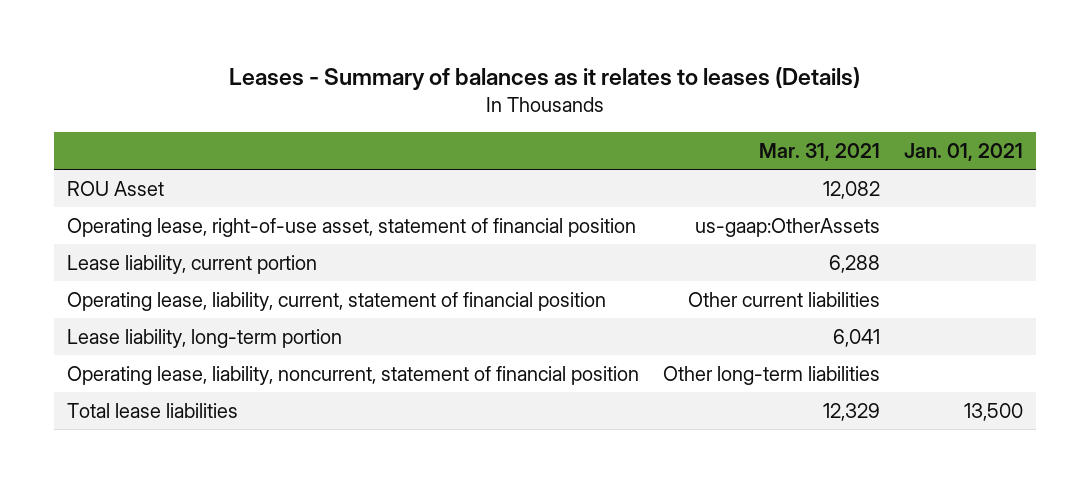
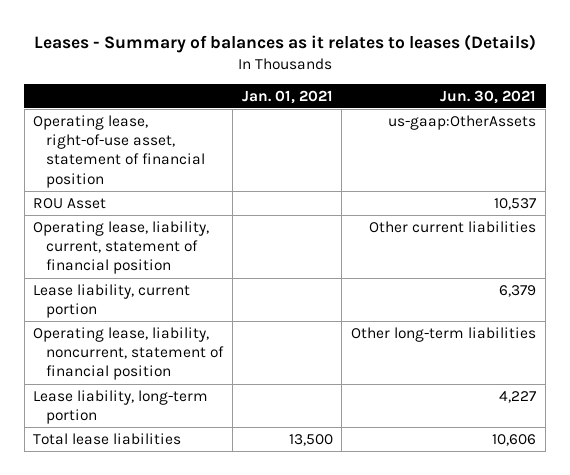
[758,143,880,162] Mar. 31, 2021 -> none
none -> [440,89,537,104] Jun. 30, 2021
[66,180,164,196] ROU Asset -> [33,197,107,209] ROU Asset
[66,254,317,274] Lease liability, current portion -> [33,283,191,319] Lease liability, current portion
[66,328,342,348] Lease liability, long-term portion -> [33,389,209,425] Lease liability, long-term portion

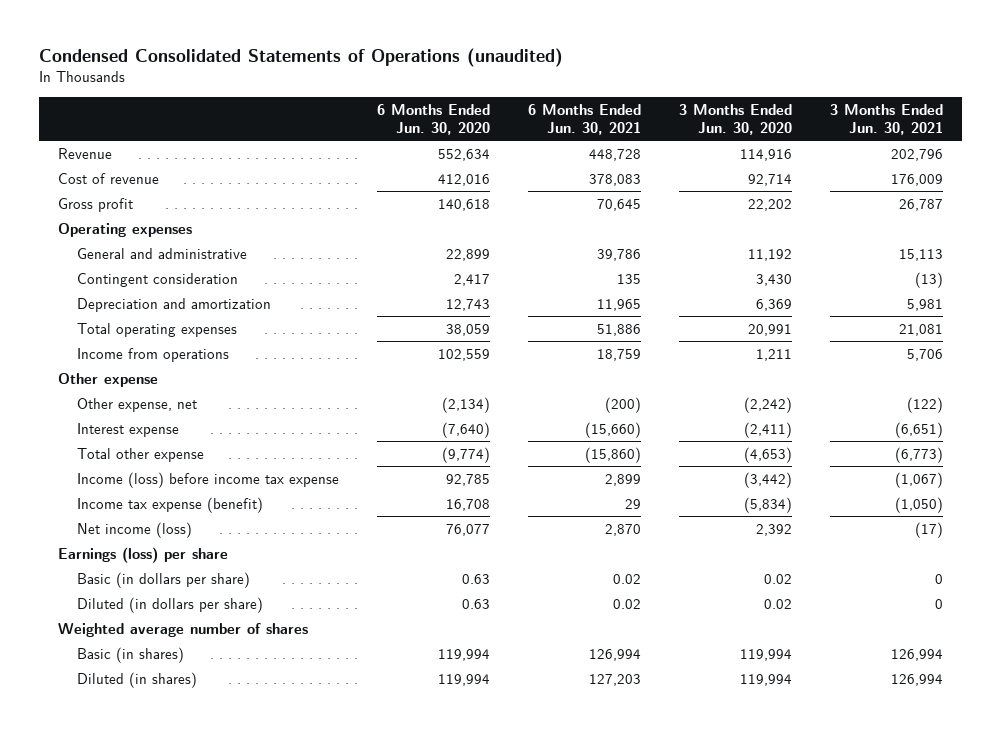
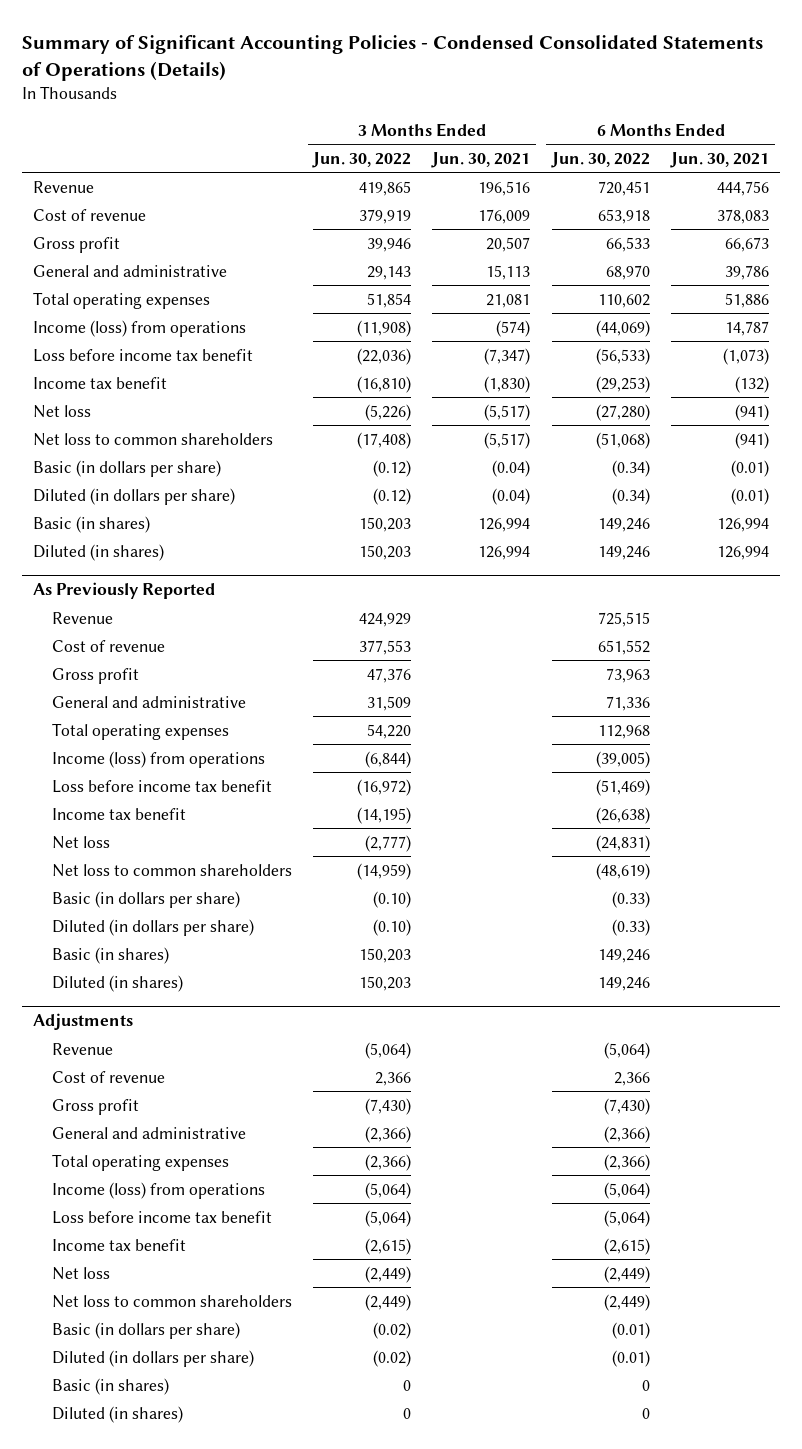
[38,48,563,68] Condensed Consolidated Statements of Operations (unaudited) -> [22,35,764,82] Summary of Significant Accounting Policies - Condensed Consolidated Statements of Operations (Details)
[377,104,491,136] 6 Months Ended Jun. 30, 2020 -> none
[678,104,792,136] 3 Months Ended Jun. 30, 2020 -> none
none -> [311,152,411,169] Jun. 30, 2022
none -> [550,152,650,169] Jun. 30, 2022
[589,148,642,161] 448,728 -> [717,180,770,196] 444,756
[890,148,943,161] 202,796 -> [478,180,531,196] 196,516
[57,222,192,237] Operating expenses -> none
[597,198,642,211] 70,645 -> [725,236,770,252] 66,673
[898,198,943,211] 26,787 -> [486,236,531,252] 20,507
[77,272,239,287] Contingent consideration -> none
[77,297,272,312] Depreciation and amortization -> none
[57,372,158,387] Other expense -> none
[77,397,198,412] Other expense, net -> none
[77,422,180,437] Interest expense -> none
[77,447,205,462] Total other expense -> none
[57,546,228,563] Earnings (loss) per share -> none
[57,622,308,637] Weighted average number of shares -> none
[77,347,230,362] Income from operations -> [33,319,247,337] Income (loss) from operations
[597,348,642,361] 18,759 -> [725,320,770,336] 14,787
[906,348,943,361] 5,706 -> [496,319,531,337] (574)
[77,471,340,488] Income (loss) before income tax expense -> [33,348,254,362] Loss before income tax benefit
[605,473,642,486] 2,899 -> [723,347,770,365] (1,073)
[894,471,943,488] (1,067) -> [484,347,531,365] (7,347)
[77,496,264,513] Income tax expense (benefit) -> [33,376,168,389] Income tax benefit
[625,498,642,509] 29 -> [735,375,770,393] (132)
[894,496,943,513] (1,050) -> [484,375,531,393] (1,830)
[77,521,193,538] Net income (loss) -> [33,404,92,418] Net loss
[605,523,642,536] 2,870 -> [735,403,770,421] (941)
[914,521,943,538] (17) -> [484,403,531,421] (5,517)
none -> [33,432,274,446] Net loss to common shareholders
[613,573,642,584] 0.02 -> [731,459,770,477] (0.01)
[934,573,943,584] 0 -> [492,459,531,477] (0.04)
[613,598,642,609] 0.02 -> [731,487,770,505] (0.01)
[934,598,943,609] 0 -> [492,487,531,505] (0.04)
[589,673,642,686] 127,203 -> [717,545,770,560] 126,994
none -> [33,582,216,600] As Previously Reported
none -> [51,611,113,624] Revenue
none -> [51,639,165,652] Cost of revenue
none -> [51,667,139,684] Gross profit
none -> [51,695,246,708] General and administrative
none -> [51,722,229,740] Total operating expenses
none -> [51,750,265,768] Income (loss) from operations
none -> [51,779,272,793] Loss before income tax benefit
none -> [51,807,186,820] Income tax benefit
none -> [51,835,110,849] Net loss
none -> [51,863,292,877] Net loss to common shareholders
none -> [51,890,240,908] Basic (in dollars per share)
none -> [51,918,254,936] Diluted (in dollars per share)
none -> [51,946,169,964] Basic (in shares)
none -> [51,974,183,992] Diluted (in shares)
none -> [33,1013,134,1031] Adjustments
none -> [51,1042,113,1055] Revenue
none -> [51,1070,165,1083] Cost of revenue
none -> [51,1098,139,1115] Gross profit
none -> [51,1126,246,1139] General and administrative
none -> [51,1153,229,1171] Total operating expenses
none -> [51,1181,265,1199] Income (loss) from operations
none -> [51,1210,272,1224] Loss before income tax benefit
none -> [51,1238,186,1251] Income tax benefit
none -> [51,1266,110,1280] Net loss
none -> [51,1294,292,1308] Net loss to common shareholders
none -> [51,1321,240,1339] Basic (in dollars per share)
none -> [51,1349,254,1367] Diluted (in dollars per share)
none -> [51,1377,169,1395] Basic (in shares)
none -> [51,1405,183,1423] Diluted (in shares)

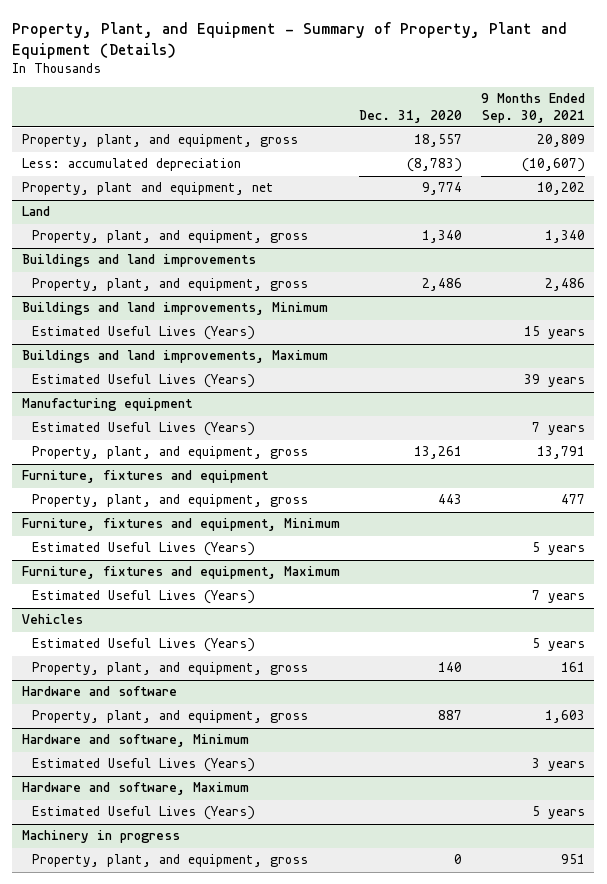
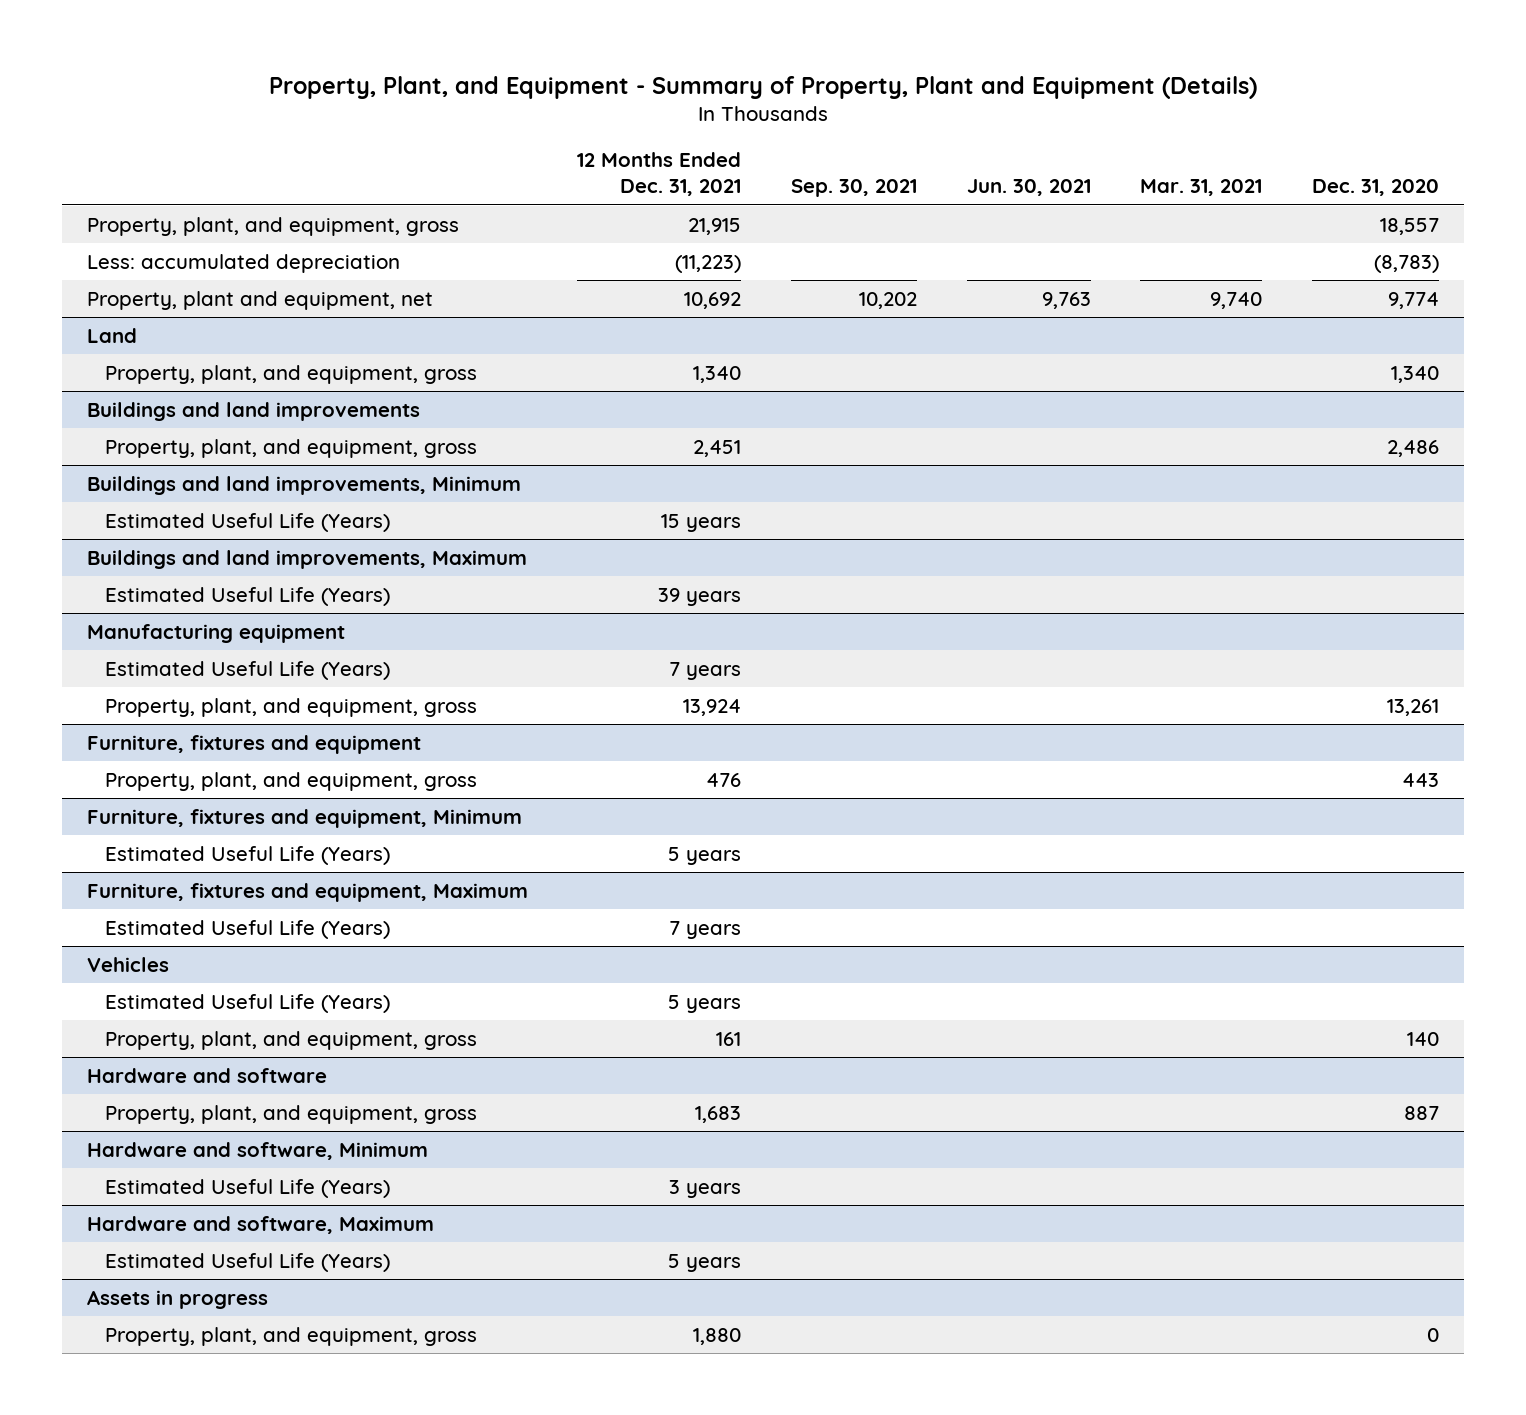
[480,93,585,123] 9 Months Ended Sep. 30, 2021 -> none
none -> [577,152,742,197] 12 Months Ended Dec. 31, 2021
none -> [791,179,918,198] Sep. 30, 2021
none -> [966,179,1091,197] Jun. 30, 2021
none -> [1140,179,1263,197] Mar. 31, 2021
[31,326,255,341] Estimated Useful Lives (Years) -> [104,512,390,532] Estimated Useful Life (Years)
[31,374,255,389] Estimated Useful Lives (Years) -> [104,586,390,606] Estimated Useful Life (Years)
[31,422,255,437] Estimated Useful Lives (Years) -> [104,660,390,680] Estimated Useful Life (Years)
[31,542,255,557] Estimated Useful Lives (Years) -> [104,845,390,865] Estimated Useful Life (Years)
[31,590,255,605] Estimated Useful Lives (Years) -> [104,919,390,939] Estimated Useful Life (Years)
[31,638,255,653] Estimated Useful Lives (Years) -> [104,993,390,1013] Estimated Useful Life (Years)
[31,758,255,773] Estimated Useful Lives (Years) -> [104,1178,390,1198] Estimated Useful Life (Years)
[21,830,180,844] Machinery in progress -> none
[31,854,308,868] Property, plant, and equipment, gross -> none
[31,806,255,821] Estimated Useful Lives (Years) -> [104,1252,390,1272] Estimated Useful Life (Years)
none -> [86,1289,268,1309] Assets in progress
none -> [104,1326,477,1346] Property, plant, and equipment, gross

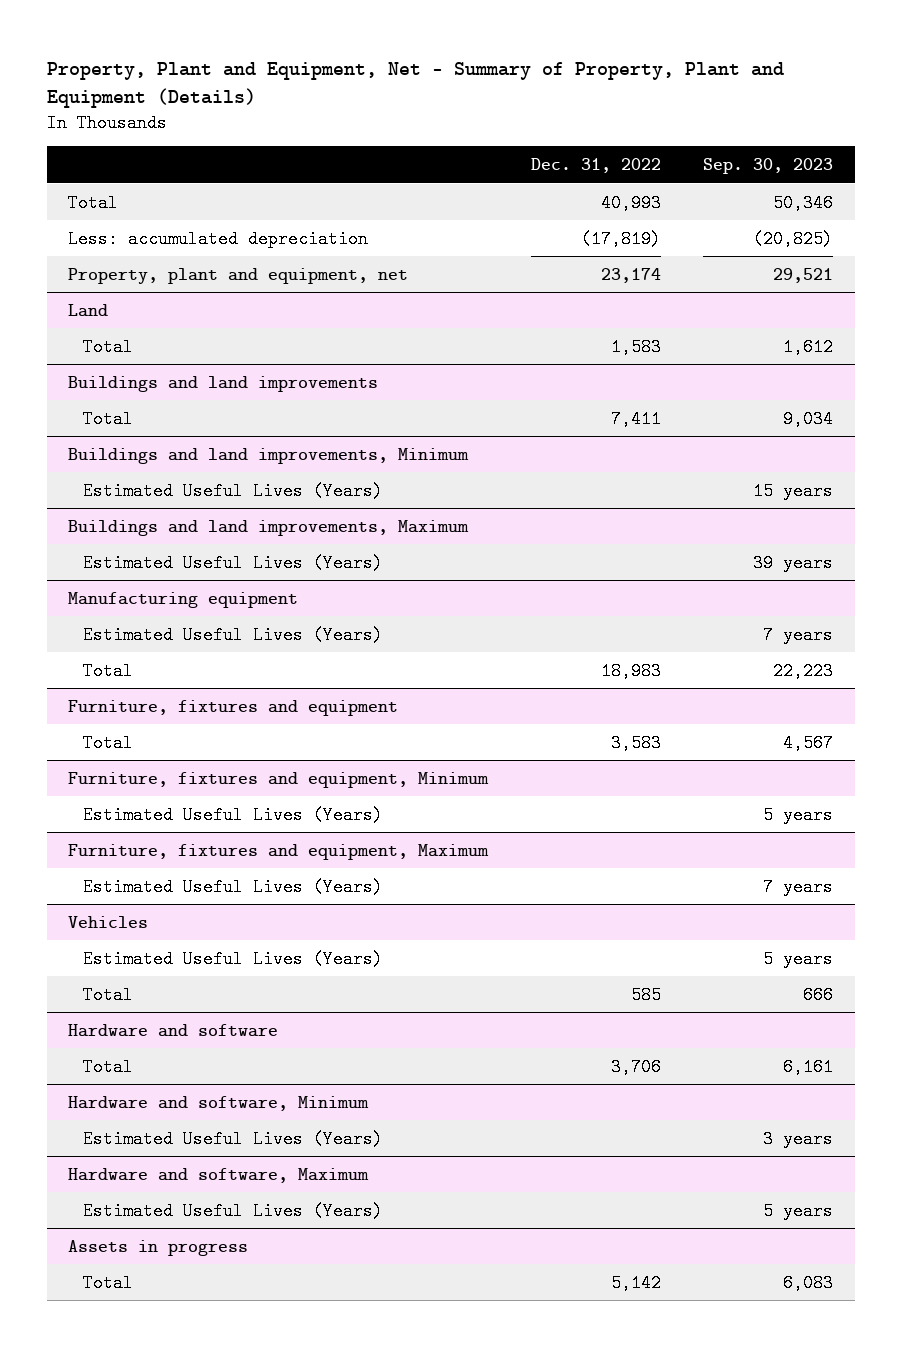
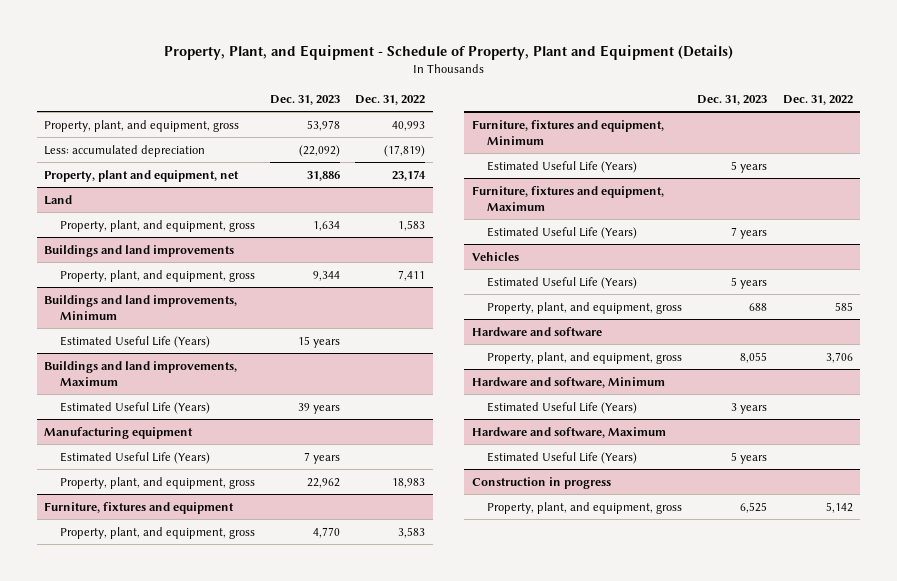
[46,61,784,109] Property, Plant and Equipment, Net - Summary of Property, Plant and Equipment (Details) -> [163,45,733,61] Property, Plant, and Equipment - Schedule of Property, Plant and Equipment (Details)
[703,158,834,175] Sep. 30, 2023 -> none
none -> [269,94,340,105] Dec. 31, 2023
[67,193,118,212] Total -> [44,119,240,132] Property, plant, and equipment, gross
[83,337,134,356] Total -> [59,219,255,232] Property, plant, and equipment, gross
[83,409,134,428] Total -> [59,269,255,282] Property, plant, and equipment, gross
[83,481,384,500] Estimated Useful Lives (Years) -> [59,335,210,348] Estimated Useful Life (Years)
[83,553,384,572] Estimated Useful Lives (Years) -> [59,401,210,414] Estimated Useful Life (Years)
[83,625,384,644] Estimated Useful Lives (Years) -> [59,451,210,464] Estimated Useful Life (Years)
[83,661,134,680] Total -> [59,476,255,489] Property, plant, and equipment, gross
[83,733,134,752] Total -> [59,526,255,539] Property, plant, and equipment, gross
[83,805,384,824] Estimated Useful Lives (Years) -> [487,160,638,173] Estimated Useful Life (Years)
[83,877,384,896] Estimated Useful Lives (Years) -> [487,226,638,239] Estimated Useful Life (Years)
[83,949,384,968] Estimated Useful Lives (Years) -> [487,276,638,289] Estimated Useful Life (Years)
[83,985,134,1004] Total -> [487,301,683,314] Property, plant, and equipment, gross
[83,1057,134,1076] Total -> [487,351,683,364] Property, plant, and equipment, gross
[83,1129,384,1148] Estimated Useful Lives (Years) -> [487,401,638,414] Estimated Useful Life (Years)
[83,1201,384,1220] Estimated Useful Lives (Years) -> [487,451,638,464] Estimated Useful Life (Years)
[67,1239,248,1256] Assets in progress -> [471,476,611,489] Construction in progress
[83,1273,134,1292] Total -> [487,501,683,514] Property, plant, and equipment, gross

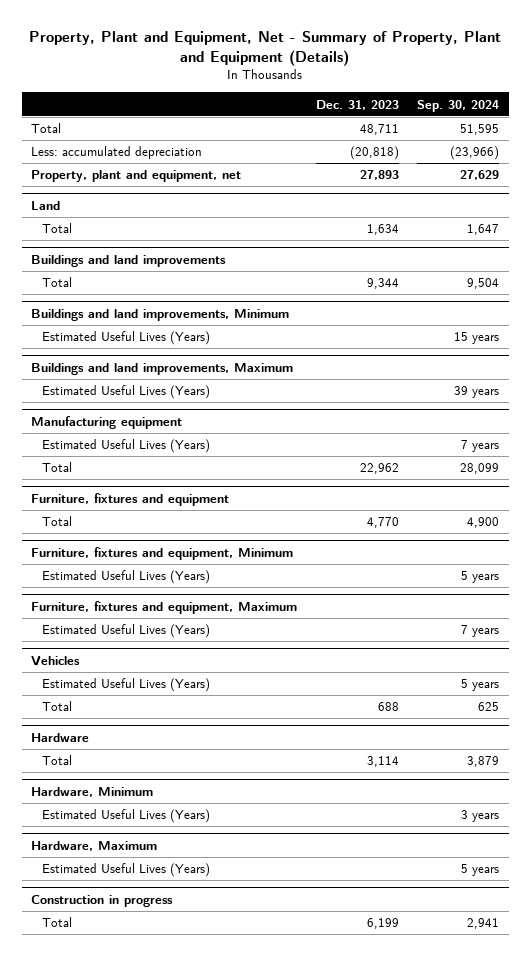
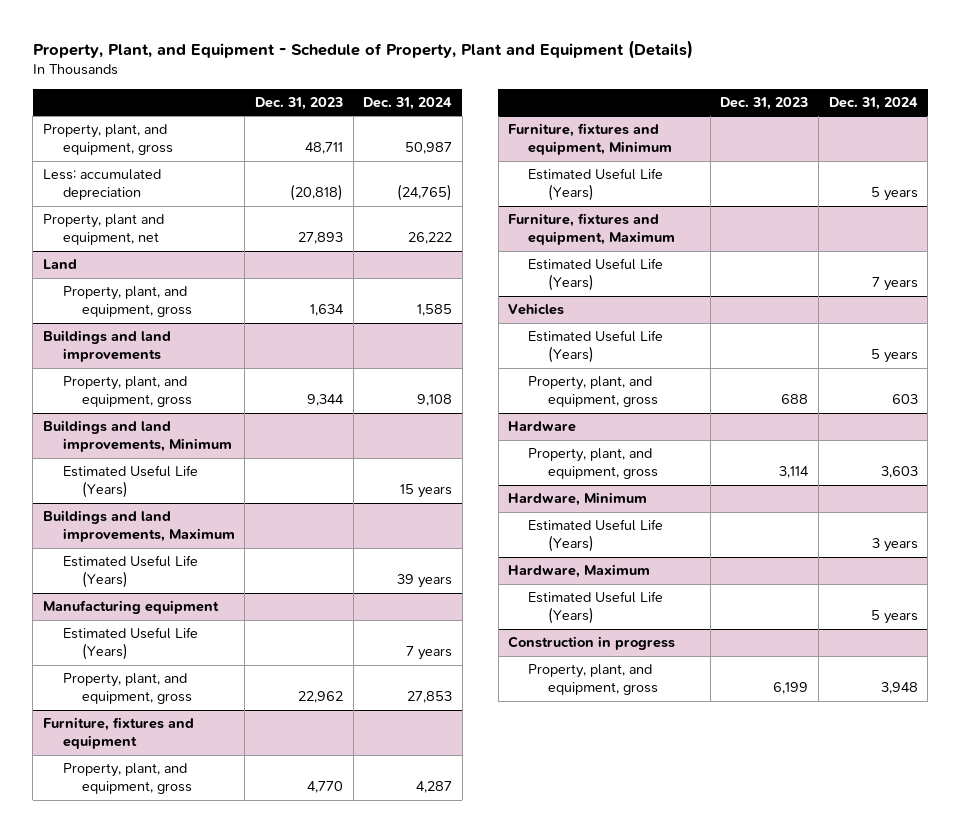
[29,30,502,66] Property, Plant and Equipment, Net - Summary of Property, Plant and Equipment (Details) -> [32,40,693,60] Property, Plant, and Equipment - Schedule of Property, Plant and Equipment (Details)
[417,99,500,112] Sep. 30, 2024 -> none
none -> [363,96,453,110] Dec. 31, 2024
[31,123,62,134] Total -> [42,124,173,156] Property, plant, and equipment, gross
[41,223,72,234] Total -> [62,286,193,318] Property, plant, and equipment, gross
[41,277,72,288] Total -> [62,376,193,408] Property, plant, and equipment, gross
[41,331,210,346] Estimated Useful Lives (Years) -> [62,465,198,499] Estimated Useful Life (Years)
[41,385,210,400] Estimated Useful Lives (Years) -> [62,555,198,589] Estimated Useful Life (Years)
[41,439,210,454] Estimated Useful Lives (Years) -> [62,627,198,661] Estimated Useful Life (Years)
[41,462,72,473] Total -> [62,673,193,705] Property, plant, and equipment, gross
[41,516,72,527] Total -> [62,763,193,795] Property, plant, and equipment, gross
[41,570,210,585] Estimated Useful Lives (Years) -> [527,168,663,202] Estimated Useful Life (Years)
[41,624,210,639] Estimated Useful Lives (Years) -> [527,258,663,292] Estimated Useful Life (Years)
[41,678,210,693] Estimated Useful Lives (Years) -> [527,330,663,364] Estimated Useful Life (Years)
[41,701,72,712] Total -> [527,376,658,408] Property, plant, and equipment, gross
[41,755,72,766] Total -> [527,448,658,480] Property, plant, and equipment, gross
[41,809,210,824] Estimated Useful Lives (Years) -> [527,519,663,553] Estimated Useful Life (Years)
[41,863,210,878] Estimated Useful Lives (Years) -> [527,591,663,625] Estimated Useful Life (Years)
[41,917,72,928] Total -> [527,664,658,696] Property, plant, and equipment, gross

